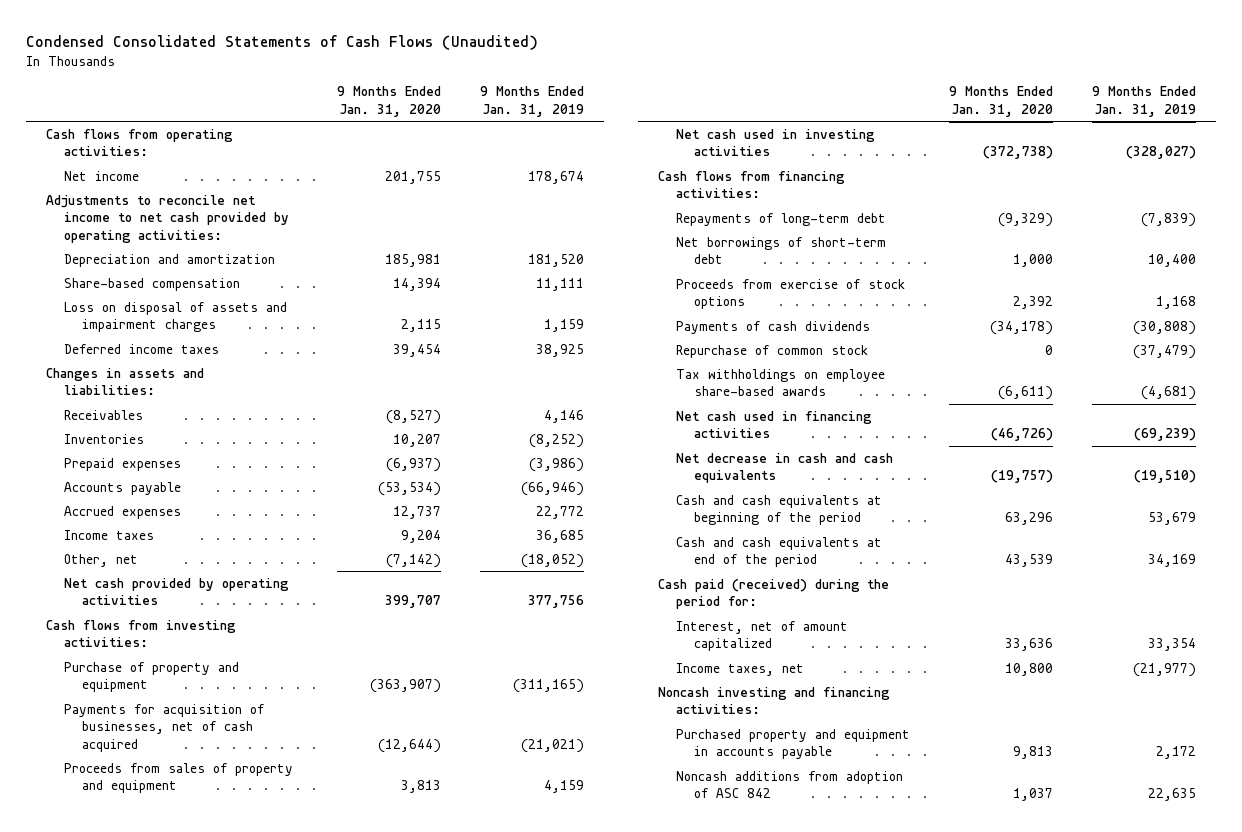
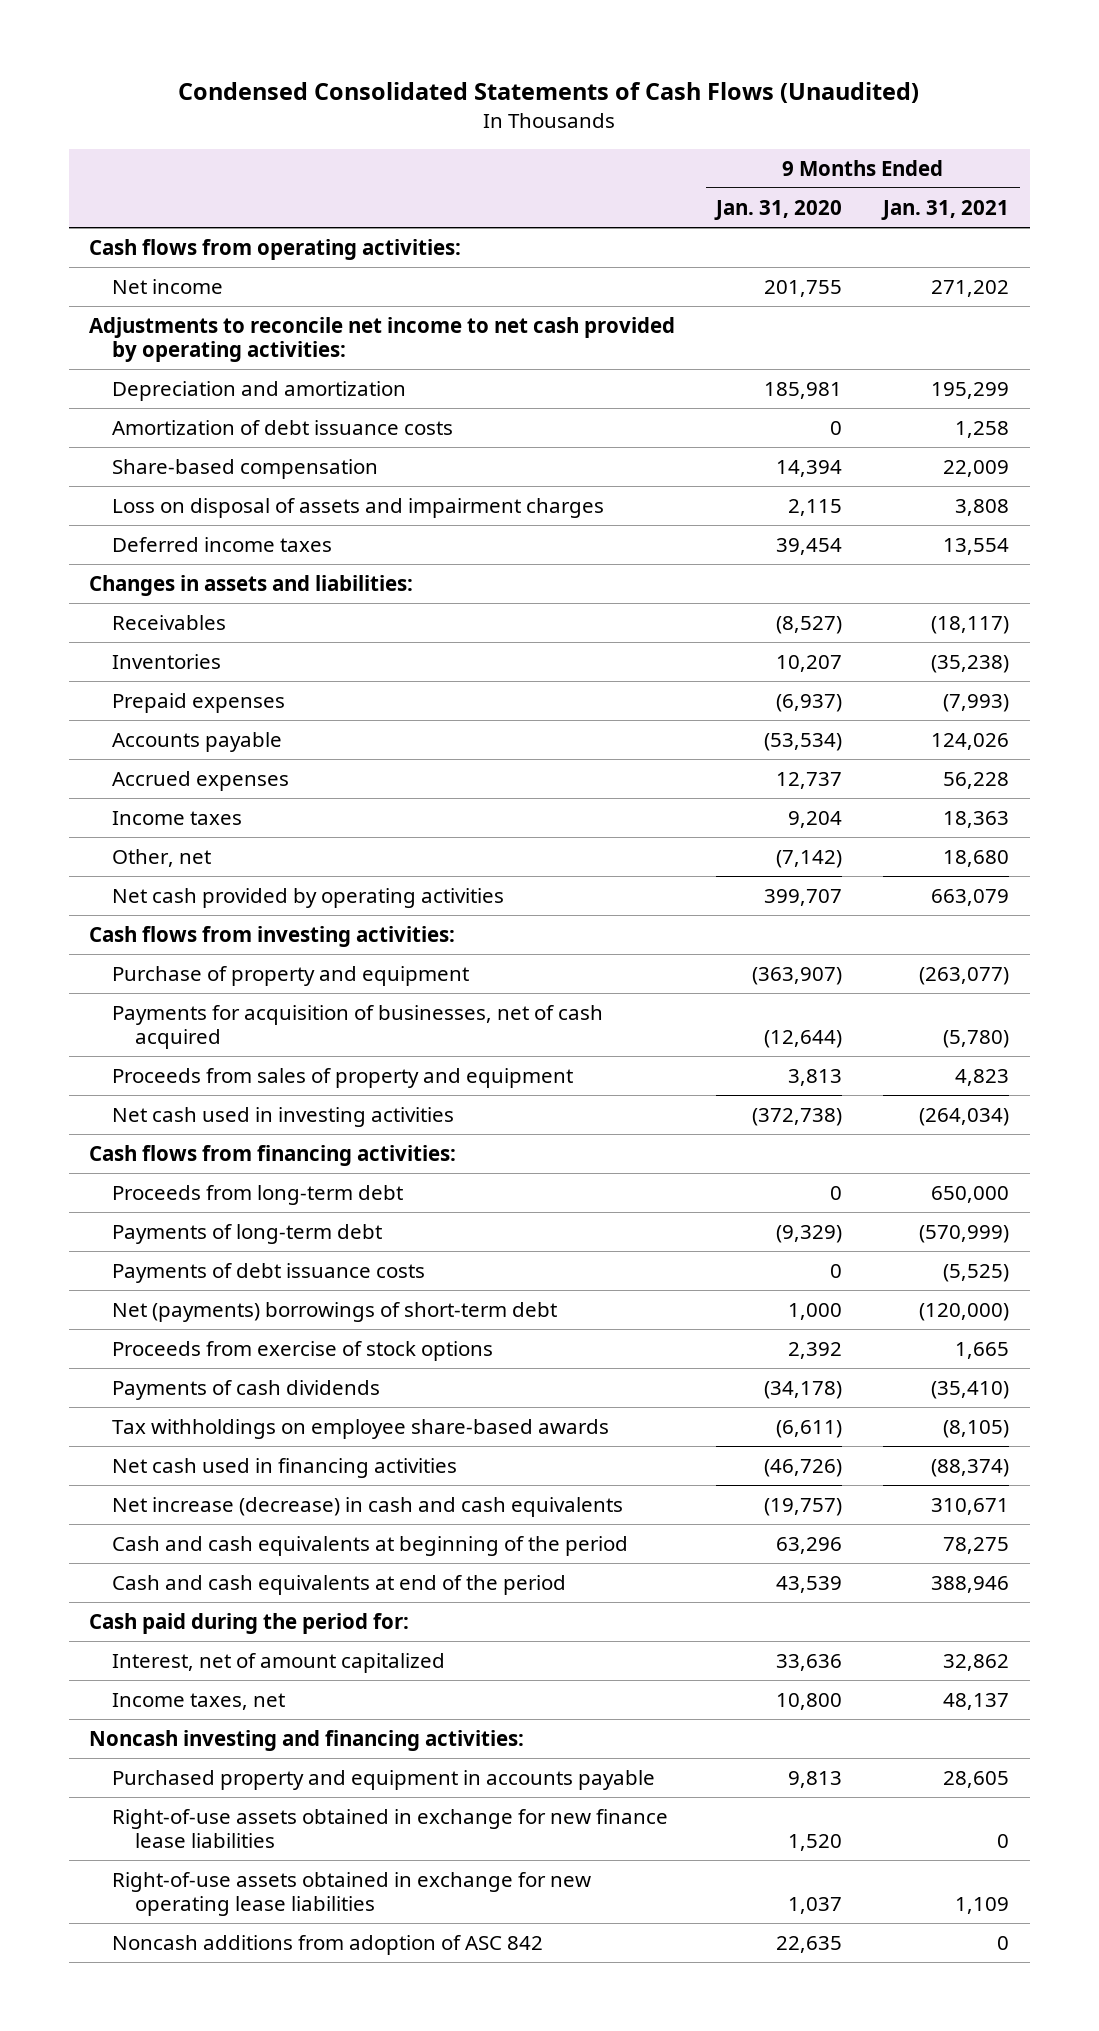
[480,86,585,117] 9 Months Ended Jan. 31, 2019 -> none
none -> [881,200,1010,221] Jan. 31, 2021
none -> [112,420,454,436] Amortization of debt issuance costs
none -> [112,1185,404,1206] Proceeds from long-term debt
[675,212,886,226] Repayments of long-term debt -> [112,1224,383,1245] Payments of long-term debt
none -> [112,1263,426,1284] Payments of debt issuance costs
[675,236,886,265] Net borrowings of short-term debt -> [112,1302,558,1323] Net (payments) borrowings of short-term debt
[675,344,868,358] Repurchase of common stock -> none
[675,452,893,484] Net decrease in cash and cash equivalents -> [112,1497,624,1518] Net increase (decrease) in cash and cash equivalents
[657,578,889,610] Cash paid (received) during the period for: -> [89,1613,410,1635] Cash paid during the period for:
none -> [112,1809,669,1848] Right-of-use assets obtained in exchange for new finance lease liabilities
none -> [112,1872,592,1916] Right-of-use assets obtained in exchange for new operating lease liabilities
[1012,788,1053,802] 1,037 -> [776,1936,843,1954] 22,635

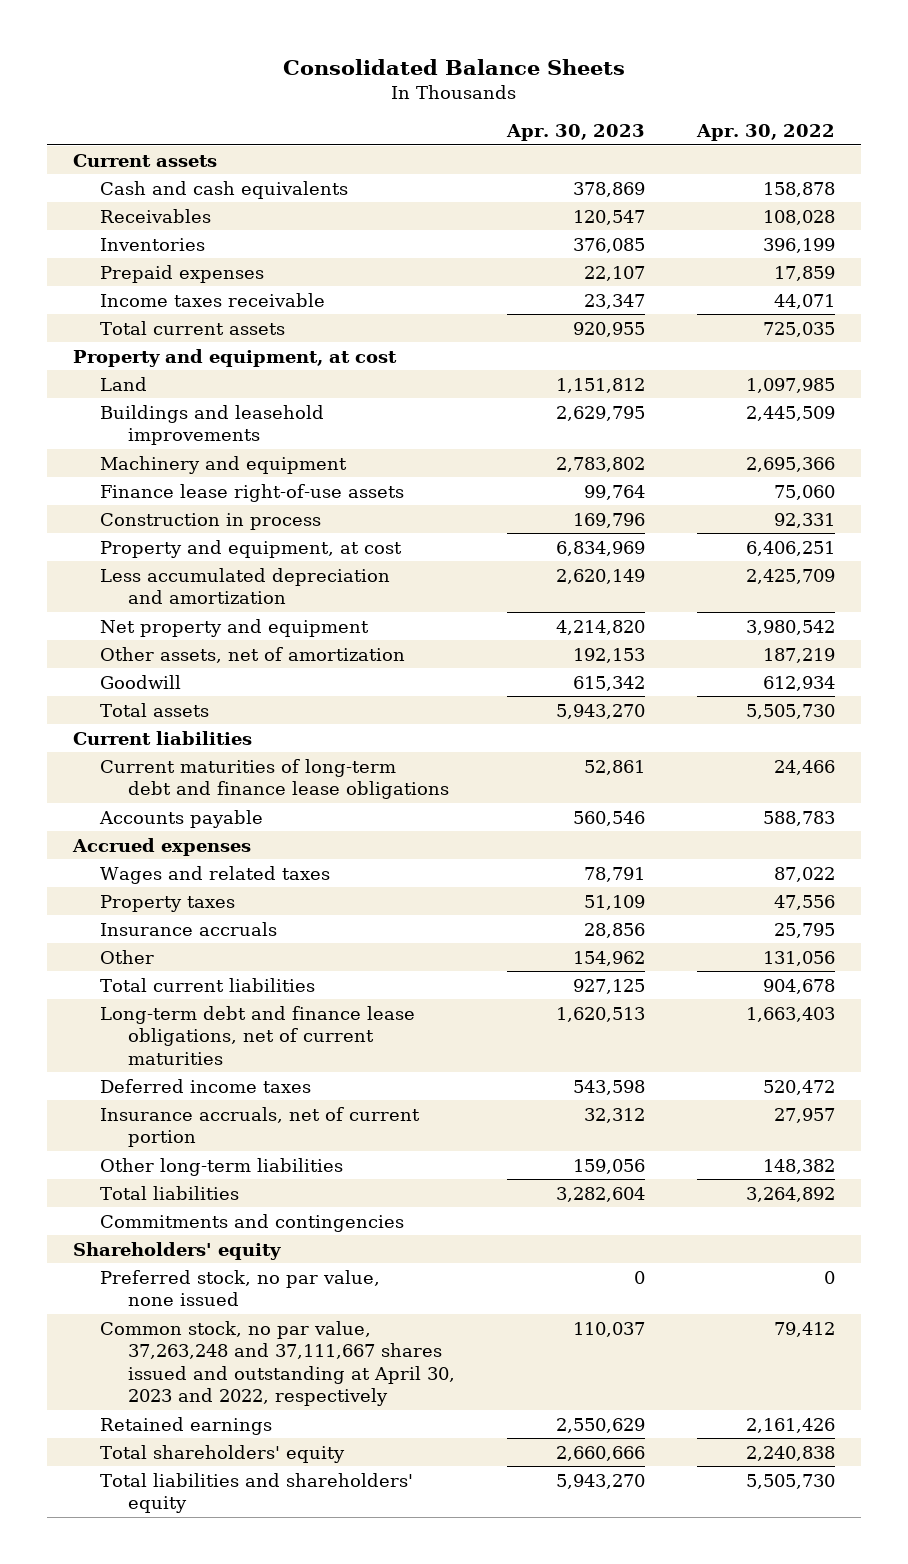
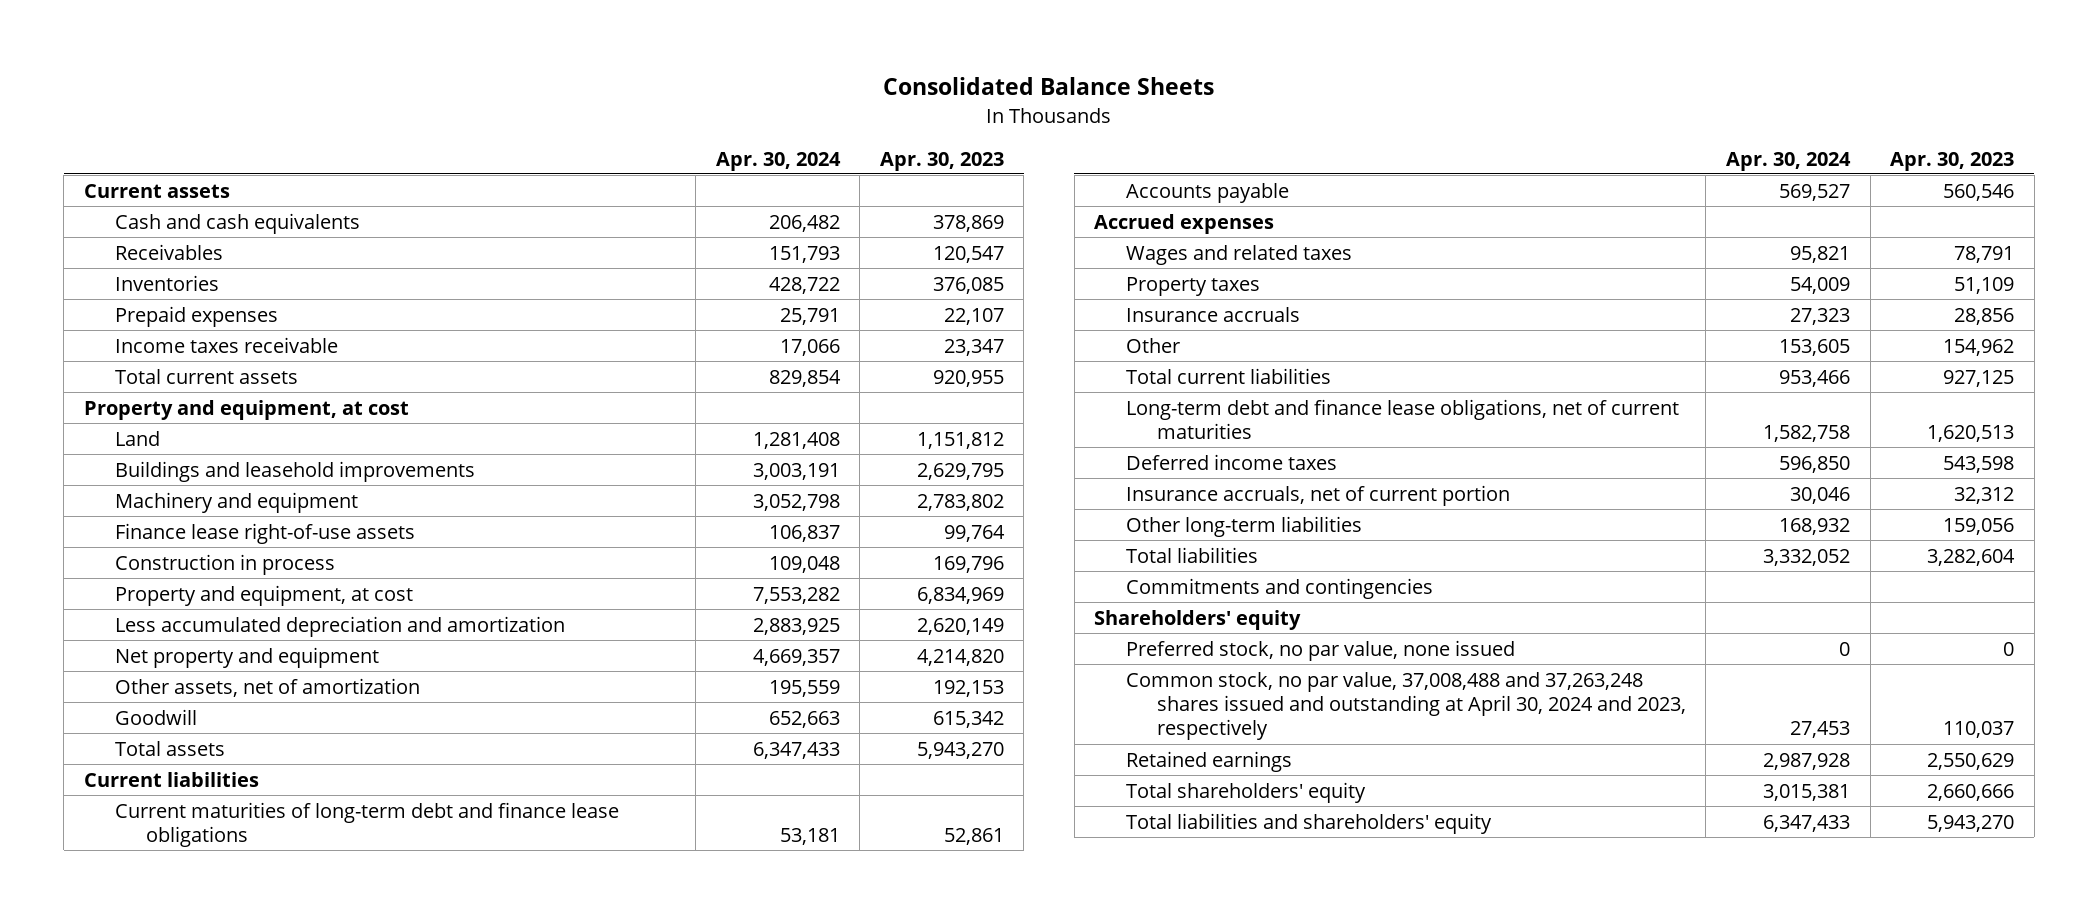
[695,124,835,142] Apr. 30, 2022 -> none
none -> [715,151,841,171] Apr. 30, 2024
[100,1320,455,1407] Common stock, no par value, 37,263,248 and 37,111,667 shares issued and outstanding at April 30, 2023 and 2022, respectively -> [1125,671,1686,741] Common stock, no par value, 37,008,488 and 37,263,248 shares issued and outstanding at April 30, 2024 and 2023, respectively

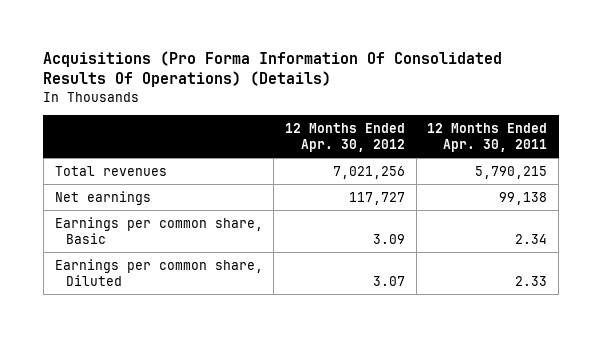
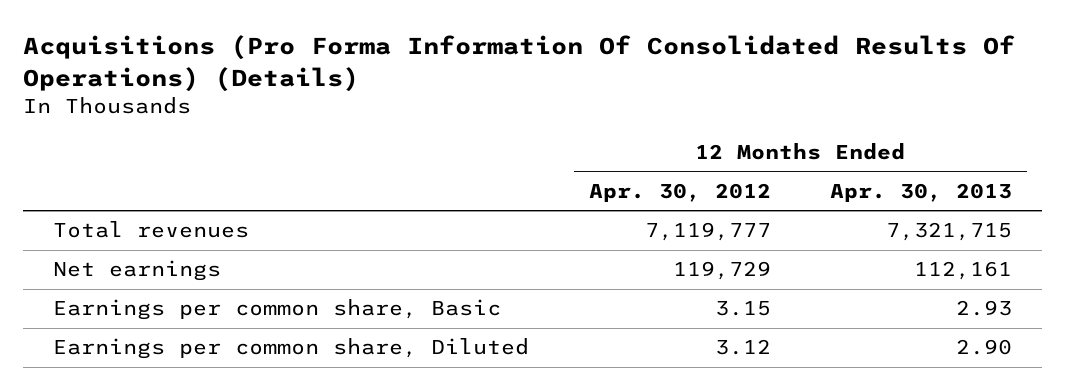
[427,122,548,153] 12 Months Ended Apr. 30, 2011 -> none
none -> [830,183,1013,203] Apr. 30, 2013
[333,165,406,179] 7,021,256 -> [644,222,771,242] 7,119,777
[349,191,406,205] 117,727 -> [672,261,771,281] 119,729
[373,233,406,244] 3.09 -> [714,301,771,317] 3.15
[373,275,406,286] 3.07 -> [714,339,771,356] 3.12

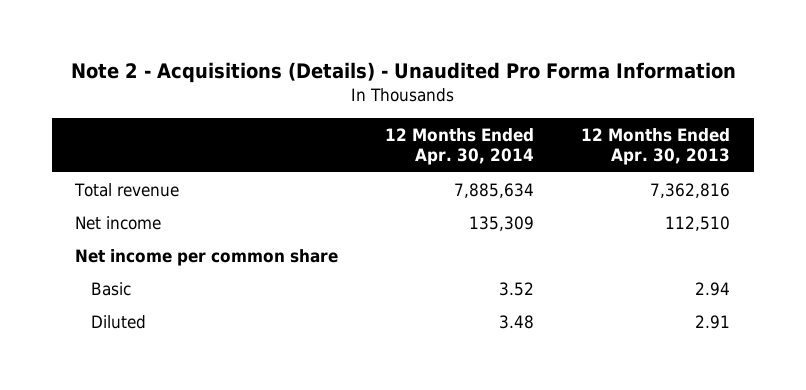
[22,35,1015,92] Acquisitions (Pro Forma Information Of Consolidated Results Of Operations) (Details) -> [70,62,736,84] Note 2 - Acquisitions (Details) - Unaudited Pro Forma Information
[588,183,771,203] Apr. 30, 2012 -> none
none -> [385,127,535,166] 12 Months Ended Apr. 30, 2014
[52,221,249,239] Total revenues -> [74,182,180,197] Total revenue
[886,222,1013,242] 7,321,715 -> [650,182,731,198] 7,362,816
[52,260,221,282] Net earnings -> [75,215,162,230] Net income
[914,261,1013,281] 112,161 -> [665,215,731,231] 112,510
none -> [75,248,339,266] Net income per common share
[52,299,501,321] Earnings per common share, Basic -> [91,281,132,296] Basic
[956,300,1013,317] 2.93 -> [695,281,731,296] 2.94
[52,338,529,360] Earnings per common share, Diluted -> [91,314,147,329] Diluted
[956,339,1013,356] 2.90 -> [695,314,731,329] 2.91

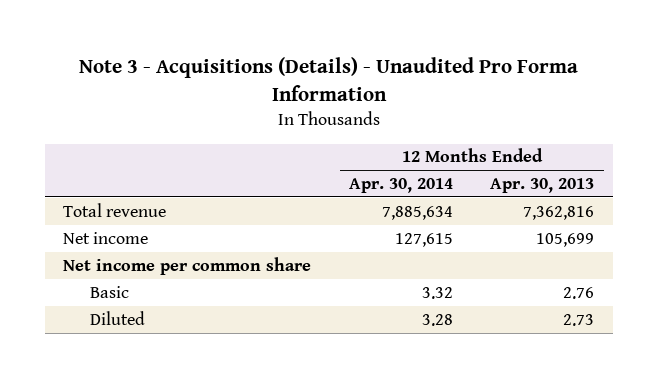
[70,62,736,84] Note 2 - Acquisitions (Details) - Unaudited Pro Forma Information -> [78,56,578,102] Note 3 - Acquisitions (Details) - Unaudited Pro Forma Information
[469,215,535,231] 135,309 -> [394,232,453,247] 127,615
[665,215,731,231] 112,510 -> [536,232,595,247] 105,699
[499,281,535,296] 3.52 -> [421,286,453,299] 3.32
[695,281,731,296] 2.94 -> [563,286,595,299] 2.76
[499,314,535,329] 3.48 -> [421,313,453,326] 3.28
[695,314,731,329] 2.91 -> [563,313,595,326] 2.73

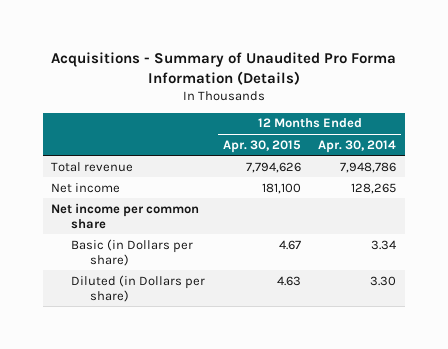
[78,56,578,102] Note 3 - Acquisitions (Details) - Unaudited Pro Forma Information -> [50,51,396,85] Acquisitions - Summary of Unaudited Pro Forma Information (Details)
[490,178,595,194] Apr. 30, 2013 -> none
none -> [222,139,301,153] Apr. 30, 2015
[381,205,453,220] 7,885,634 -> [340,161,397,173] 7,948,786
[394,232,453,247] 127,615 -> [351,182,397,194] 128,265
[90,285,130,298] Basic -> [70,238,193,266] Basic (in Dollars per share)
[421,286,453,299] 3.32 -> [371,239,397,250] 3.34
[90,310,146,325] Diluted -> [70,274,205,302] Diluted (in Dollars per share)
[421,313,453,326] 3.28 -> [370,275,397,286] 3.30

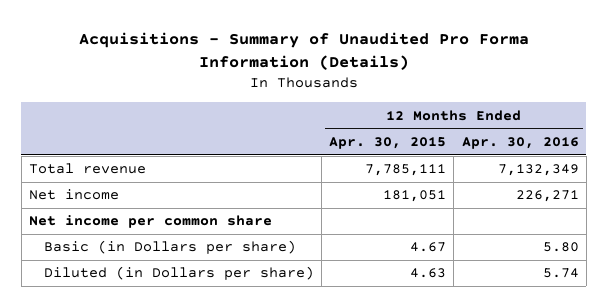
[318,139,397,153] Apr. 30, 2014 -> none
none -> [461,136,579,149] Apr. 30, 2016
[245,161,301,173] 7,794,626 -> [365,164,447,177] 7,785,111
[261,182,301,194] 181,100 -> [383,190,447,203] 181,051

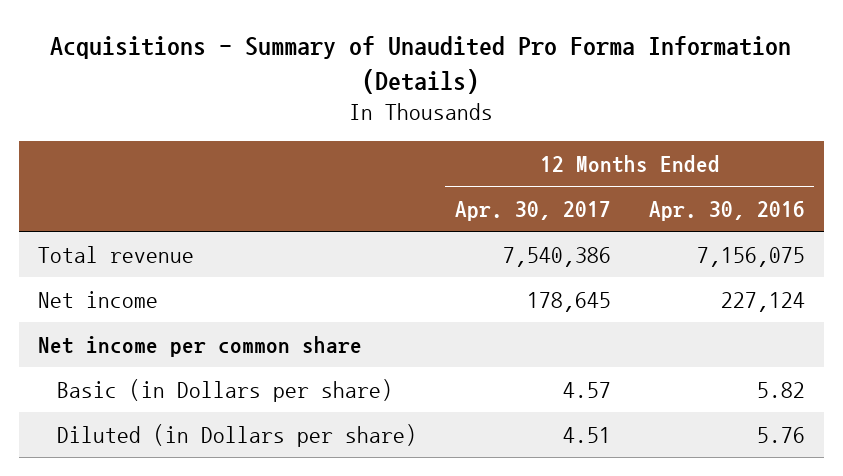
[329,136,447,149] Apr. 30, 2015 -> none
none -> [454,200,611,221] Apr. 30, 2017
[497,164,579,177] 7,132,349 -> [696,246,805,267] 7,156,075
[515,190,579,203] 226,271 -> [720,291,805,312] 227,124
[542,242,579,253] 5.80 -> [756,381,805,398] 5.82
[542,268,579,279] 5.74 -> [756,426,805,443] 5.76

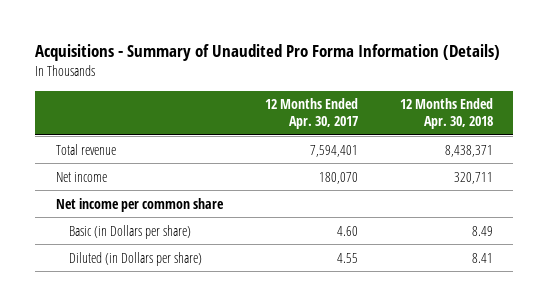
[648,200,805,221] Apr. 30, 2016 -> none
none -> [399,98,493,130] 12 Months Ended Apr. 30, 2018
[502,246,611,267] 7,540,386 -> [309,144,358,157] 7,594,401
[526,291,611,312] 178,645 -> [318,171,358,184] 180,070
[562,381,611,398] 4.57 -> [336,225,358,236] 4.60
[562,426,611,443] 4.51 -> [336,252,358,263] 4.55

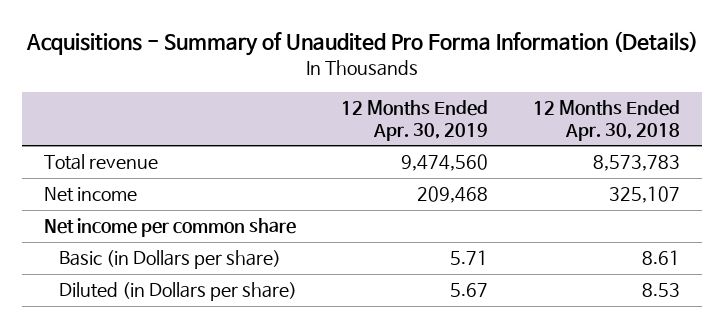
[264,98,358,130] 12 Months Ended Apr. 30, 2017 -> none
none -> [341,100,489,141] 12 Months Ended Apr. 30, 2019
[444,144,493,157] 8,438,371 -> [592,155,680,172] 8,573,783
[453,171,493,184] 320,711 -> [608,186,680,204] 325,107
[471,225,493,236] 8.49 -> [641,250,680,266] 8.61
[471,252,493,263] 8.41 -> [641,283,680,298] 8.53

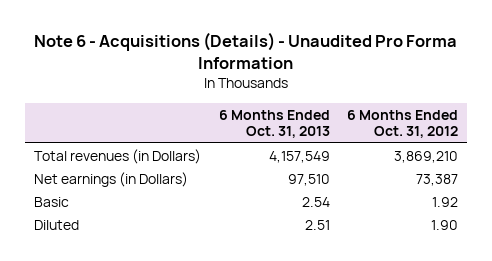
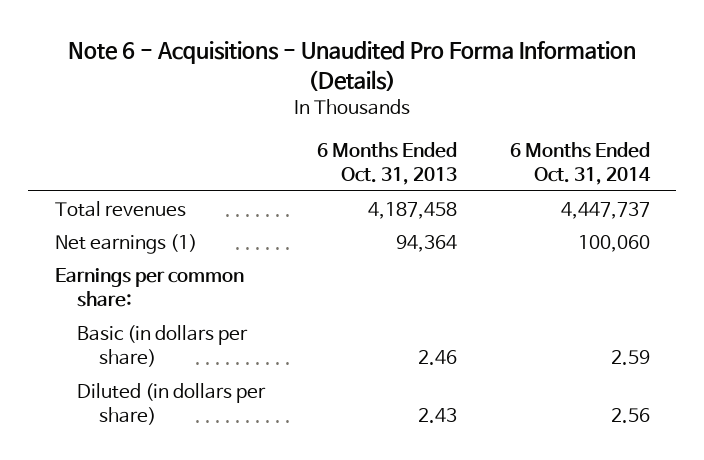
[34,32,458,70] Note 6 - Acquisitions (Details) - Unaudited Pro Forma Information -> [68,41,637,91] Note 6 - Acquisitions - Unaudited Pro Forma Information (Details)
[347,109,459,139] 6 Months Ended Oct. 31, 2012 -> none
none -> [509,141,651,186] 6 Months Ended Oct. 31, 2014
[33,148,201,164] Total revenues (in Dollars) -> [54,200,186,217] Total revenues
[268,150,330,163] 4,157,549 -> [368,201,458,219] 4,187,458
[33,171,188,187] Net earnings (in Dollars) -> [54,233,197,254] Net earnings (1)
[287,173,330,186] 97,510 -> [396,234,458,252] 94,364
none -> [54,267,244,308] Earnings per common share:
[33,196,69,207] Basic -> [76,324,248,368] Basic (in dollars per share)
[301,196,330,207] 2.54 -> [418,350,458,366] 2.46
[33,219,79,230] Diluted -> [76,382,266,426] Diluted (in dollars per share)
[304,219,330,230] 2.51 -> [418,408,458,424] 2.43

